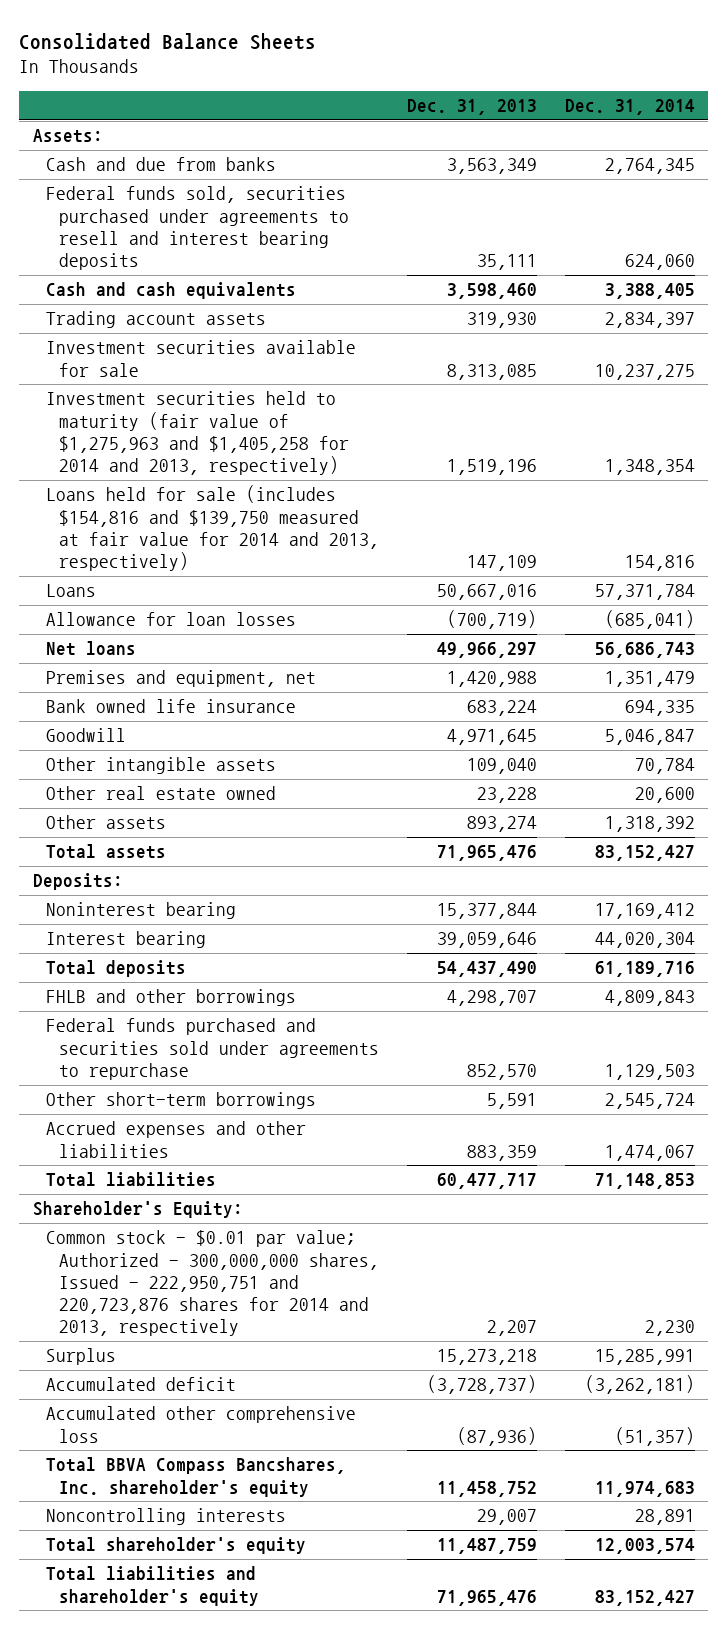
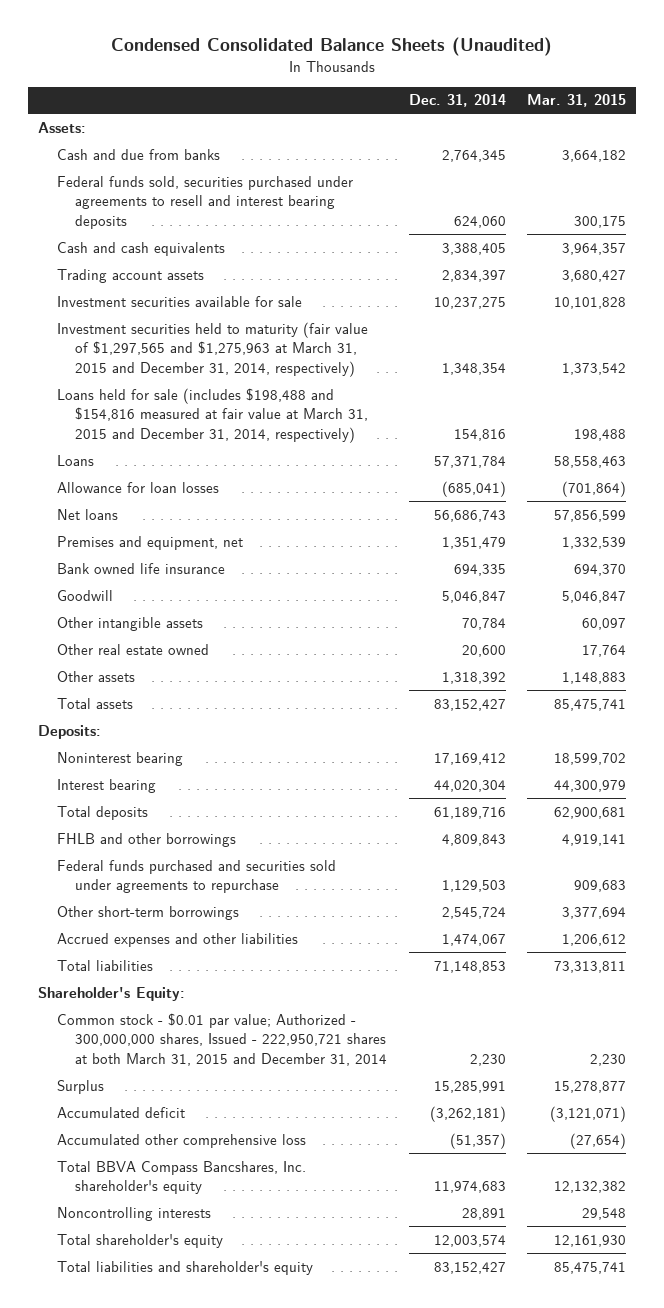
[19,32,317,50] Consolidated Balance Sheets -> [111,37,553,57] Condensed Consolidated Balance Sheets (Unaudited)
[406,98,537,115] Dec. 31, 2013 -> none
none -> [526,94,626,108] Mar. 31, 2015
[46,391,350,476] Investment securities held to maturity (fair value of $1,275,963 and $1,405,258 for 2014 and 2013, respectively) -> [56,321,368,377] Investment securities held to maturity (fair value of $1,297,565 and $1,275,963 at March 31, 2015 and December 31, 2014, respectively)
[46,485,380,572] Loans held for sale (includes $154,816 and $139,750 measured at fair value for 2014 and 2013, respectively) -> [56,387,369,443] Loans held for sale (includes $198,488 and $154,816 measured at fair value at March 31, 2015 and December 31, 2014, respectively)
[46,1230,380,1337] Common stock - $0.01 par value; Authorized - 300,000,000 shares, Issued - 222,950,751 and 220,723,876 shares for 2014 and 2013, respectively -> [56,1012,388,1066] Common stock - $0.01 par value; Authorized - 300,000,000 shares, Issued - 222,950,721 shares at both March 31, 2015 and December 31, 2014

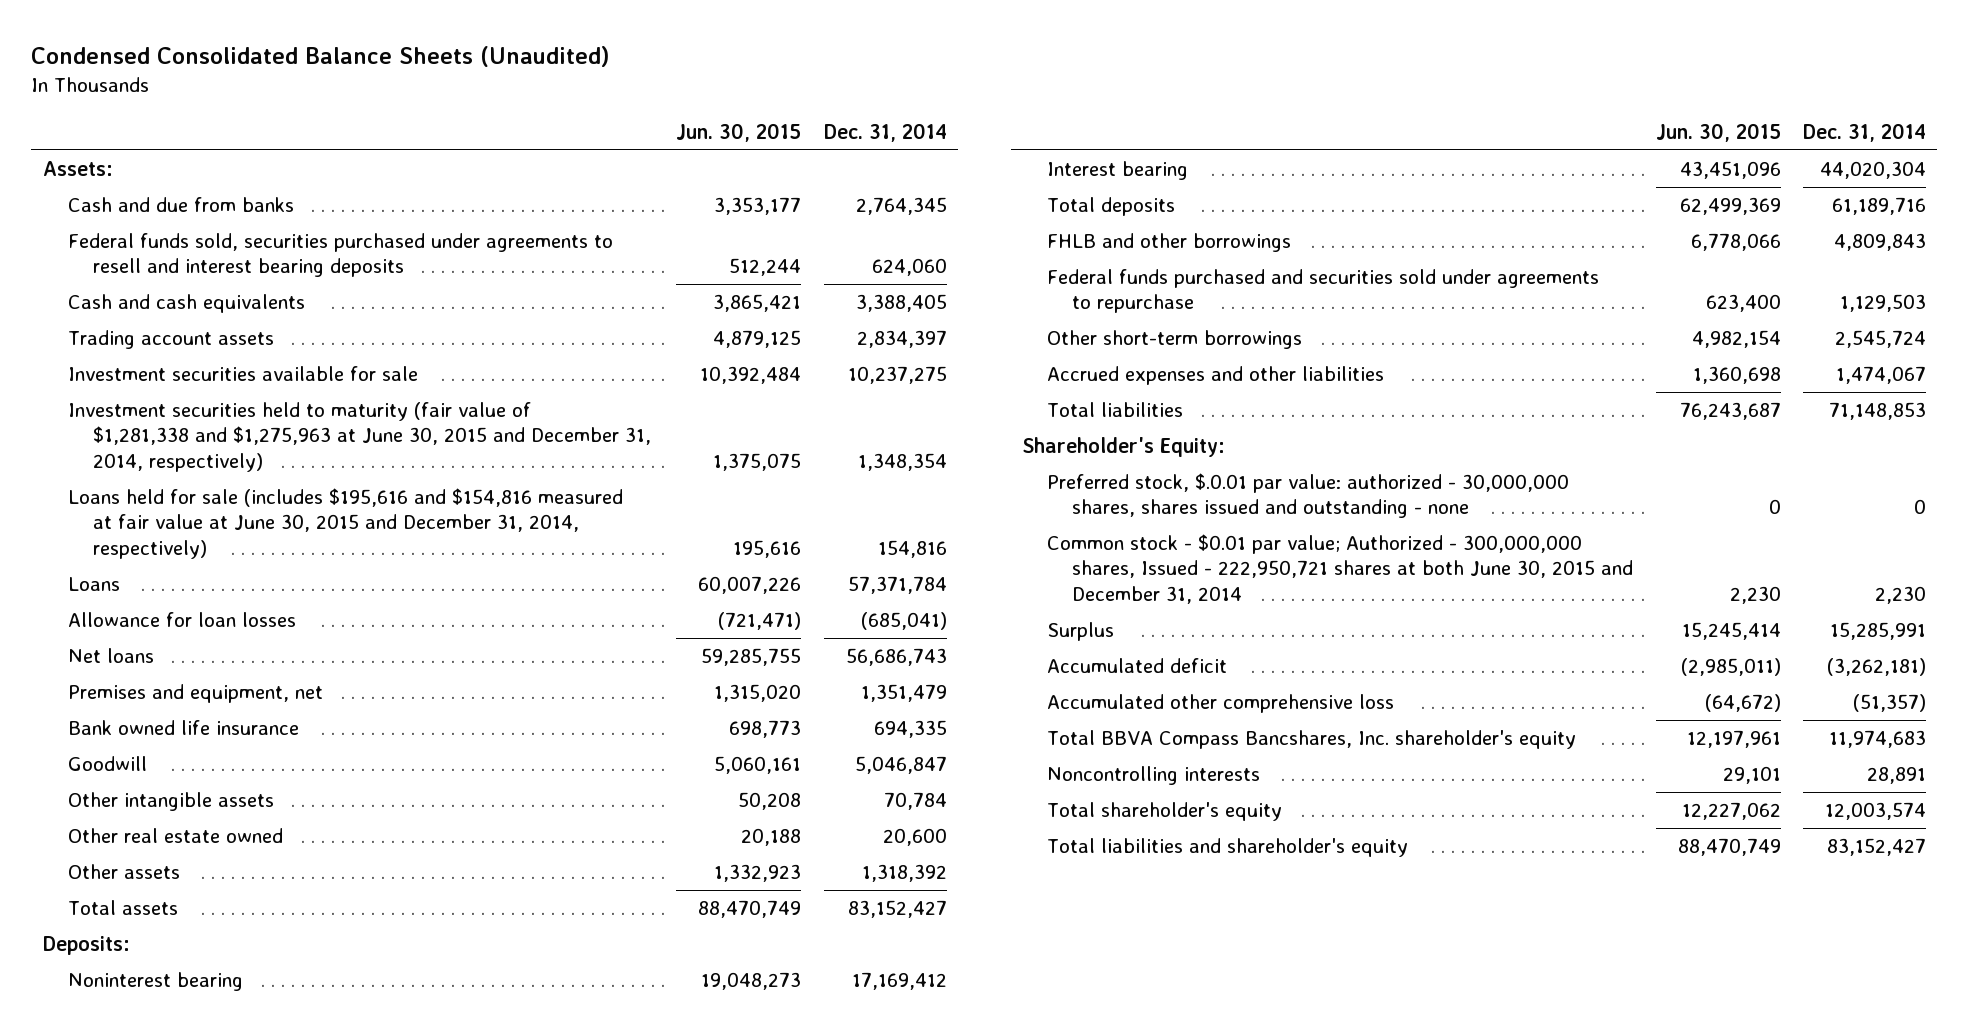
[526,94,626,108] Mar. 31, 2015 -> none
none -> [676,122,802,142] Jun. 30, 2015
[56,321,368,377] Investment securities held to maturity (fair value of $1,297,565 and $1,275,963 at March 31, 2015 and December 31, 2014, respectively) -> [67,402,652,472] Investment securities held to maturity (fair value of $1,281,338 and $1,275,963 at June 30, 2015 and December 31, 2014, respectively)
[56,387,369,443] Loans held for sale (includes $198,488 and $154,816 measured at fair value at March 31, 2015 and December 31, 2014, respectively) -> [67,488,623,559] Loans held for sale (includes $195,616 and $154,816 measured at fair value at June 30, 2015 and December 31, 2014, respectively)
none -> [1047,473,1570,519] Preferred stock, $.0.01 par value: authorized - 30,000,000 shares, shares issued and outstanding - none
[56,1012,388,1066] Common stock - $0.01 par value; Authorized - 300,000,000 shares, Issued - 222,950,721 shares at both March 31, 2015 and December 31, 2014 -> [1047,534,1634,604] Common stock - $0.01 par value; Authorized - 300,000,000 shares, Issued - 222,950,721 shares at both June 30, 2015 and December 31, 2014

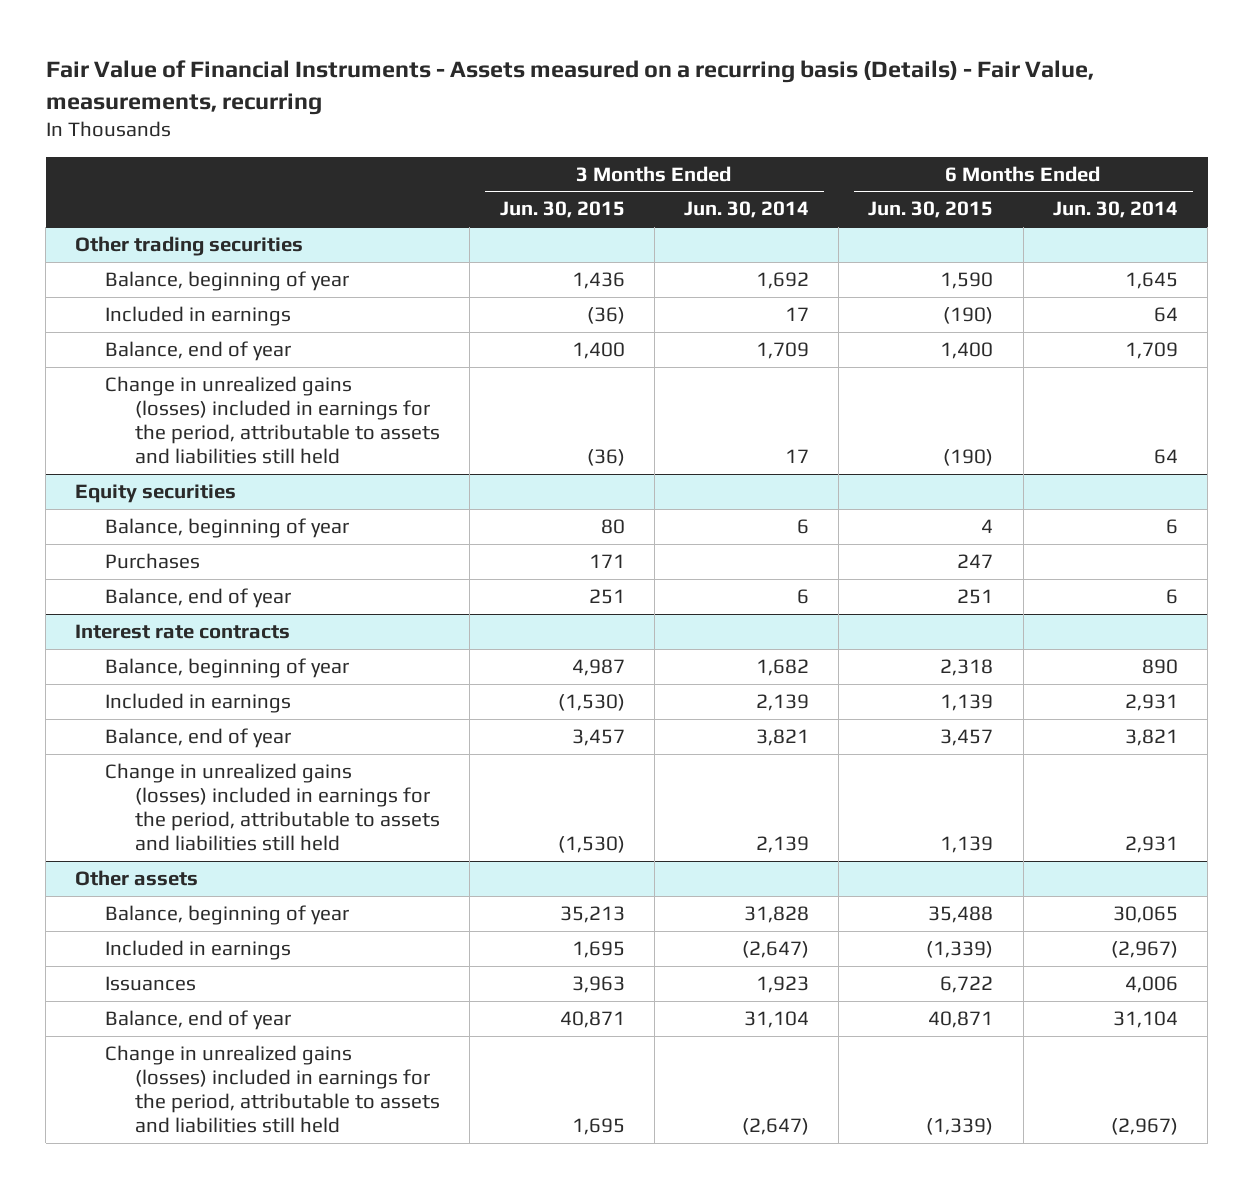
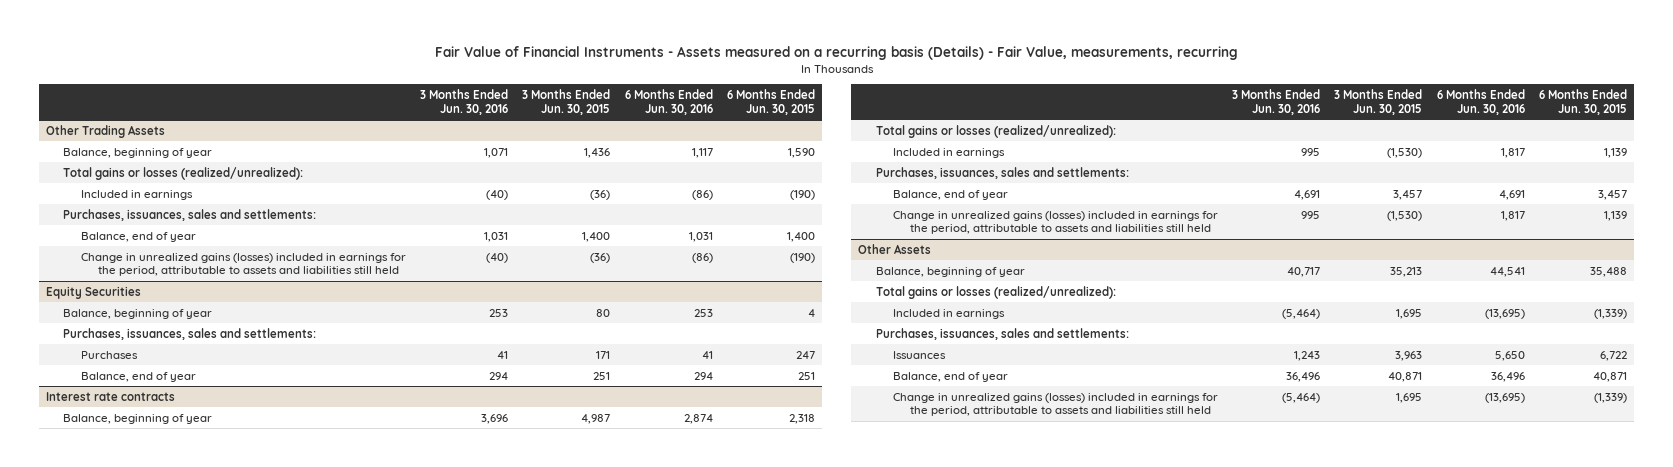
[683,201,809,219] Jun. 30, 2014 -> none
[1052,201,1178,219] Jun. 30, 2014 -> none
none -> [420,89,509,115] 3 Months Ended Jun. 30, 2016
none -> [624,89,713,115] 6 Months Ended Jun. 30, 2016
[75,235,304,256] Other trading securities -> [46,124,166,138] Other Trading Assets
none -> [63,166,304,180] Total gains or losses (realized/unrealized):
none -> [63,208,317,221] Purchases, issuances, sales and settlements:
[75,483,237,503] Equity securities -> [46,285,142,299] Equity Securities
none -> [63,327,317,340] Purchases, issuances, sales and settlements:
none -> [875,124,1116,138] Total gains or losses (realized/unrealized):
none -> [875,166,1129,179] Purchases, issuances, sales and settlements:
[75,869,199,886] Other assets -> [858,243,932,254] Other Assets
none -> [875,285,1116,299] Total gains or losses (realized/unrealized):
none -> [875,327,1129,340] Purchases, issuances, sales and settlements:

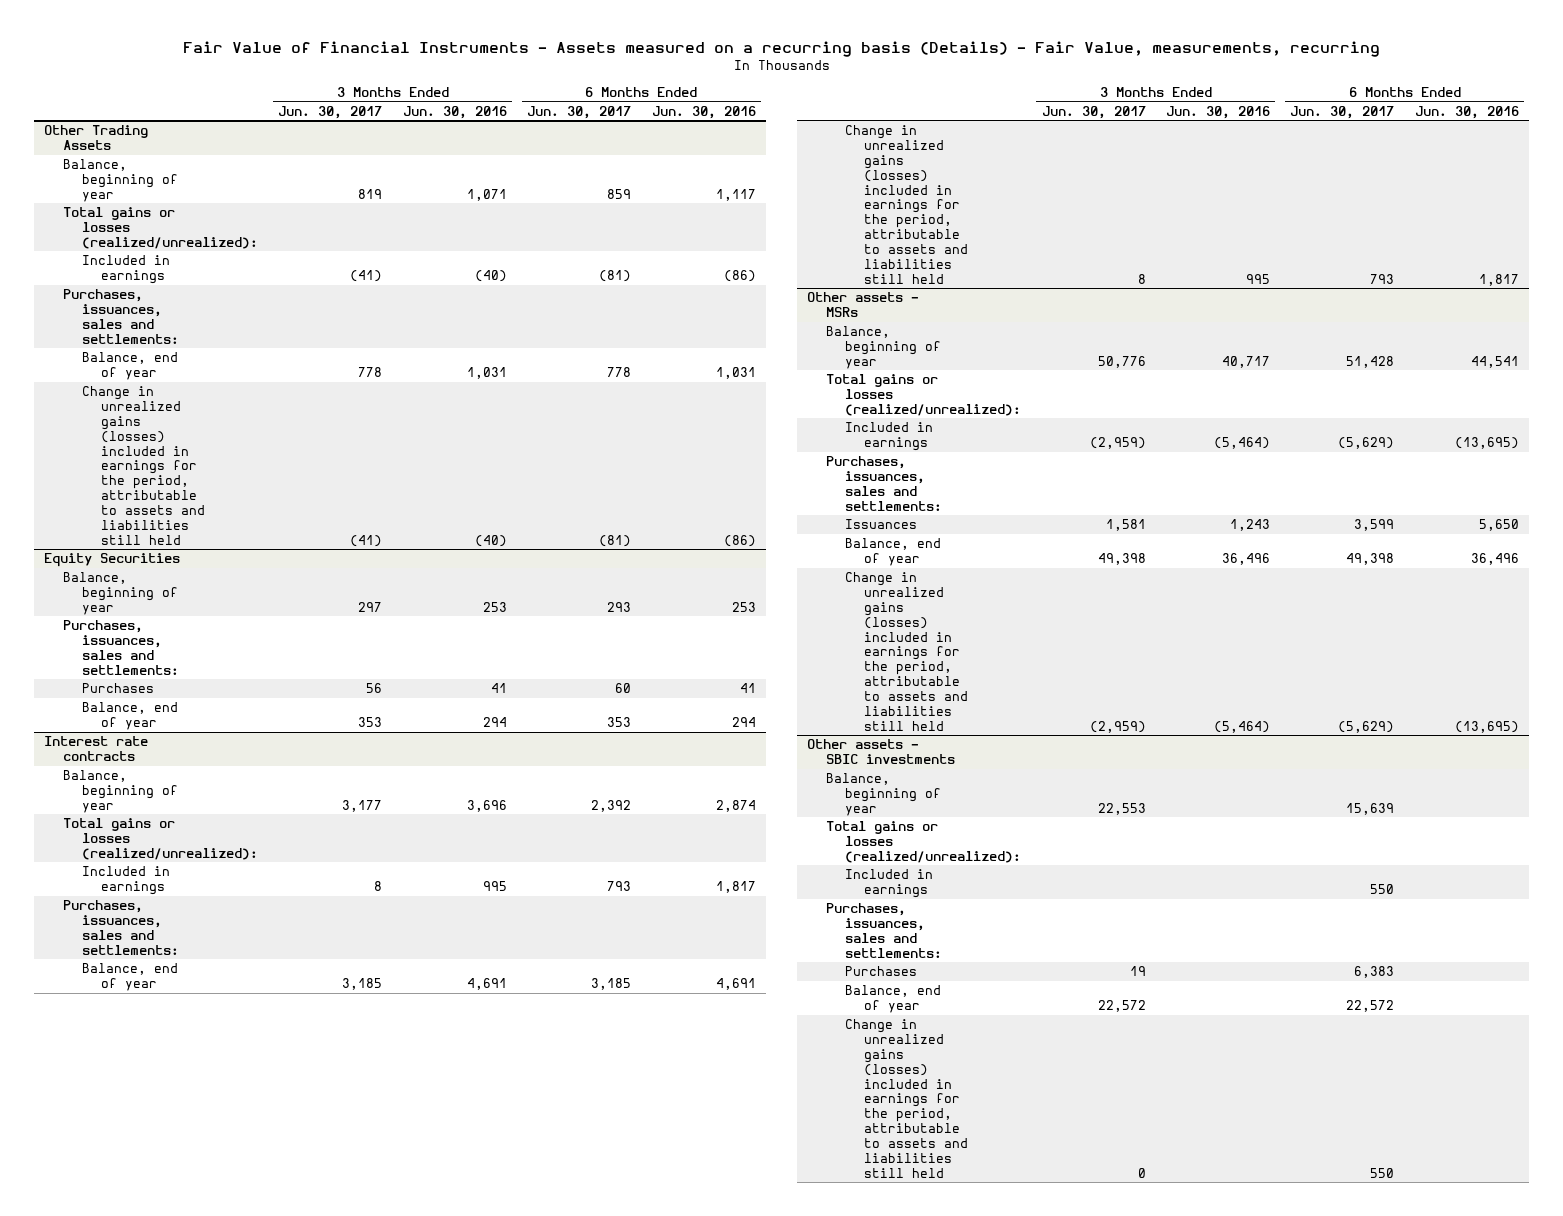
[522,89,611,115] 3 Months Ended Jun. 30, 2015 -> none
[727,89,816,115] 6 Months Ended Jun. 30, 2015 -> none
none -> [278,105,383,119] Jun. 30, 2017
none -> [527,105,632,119] Jun. 30, 2017
[858,243,932,254] Other Assets -> [807,292,920,317] Other assets - MSRs
none -> [807,739,956,764] Other assets - SBIC investments
none -> [826,773,942,816] Balance, beginning of year
none -> [826,821,1022,863] Total gains or losses (realized/unrealized):
none -> [845,869,934,898] Included in earnings
none -> [826,903,943,958] Purchases, issuances, sales and settlements:
none -> [845,966,918,977] Purchases
none -> [845,985,942,1013] Balance, end of year
none -> [845,1019,969,1178] Change in unrealized gains (losses) included in earnings for the period, attributable to assets and liabilities still held

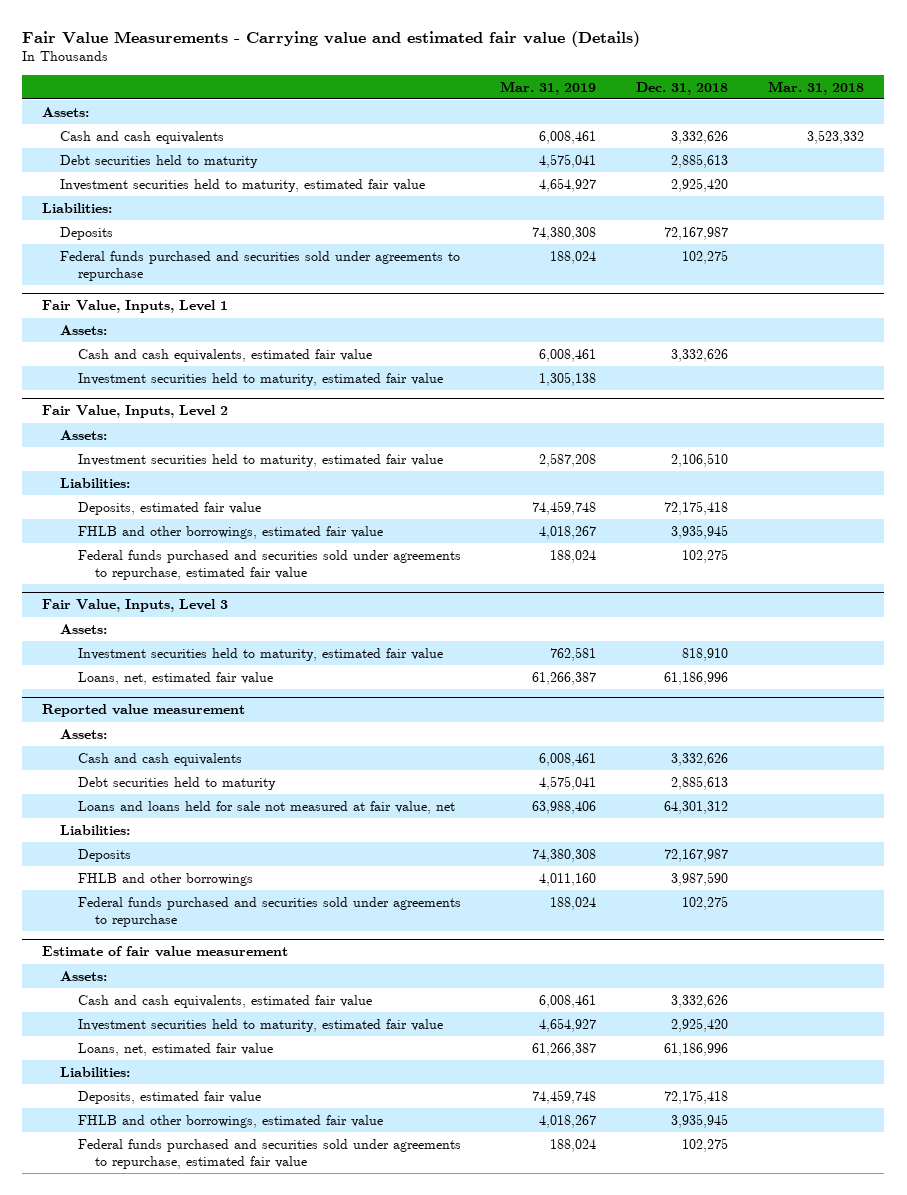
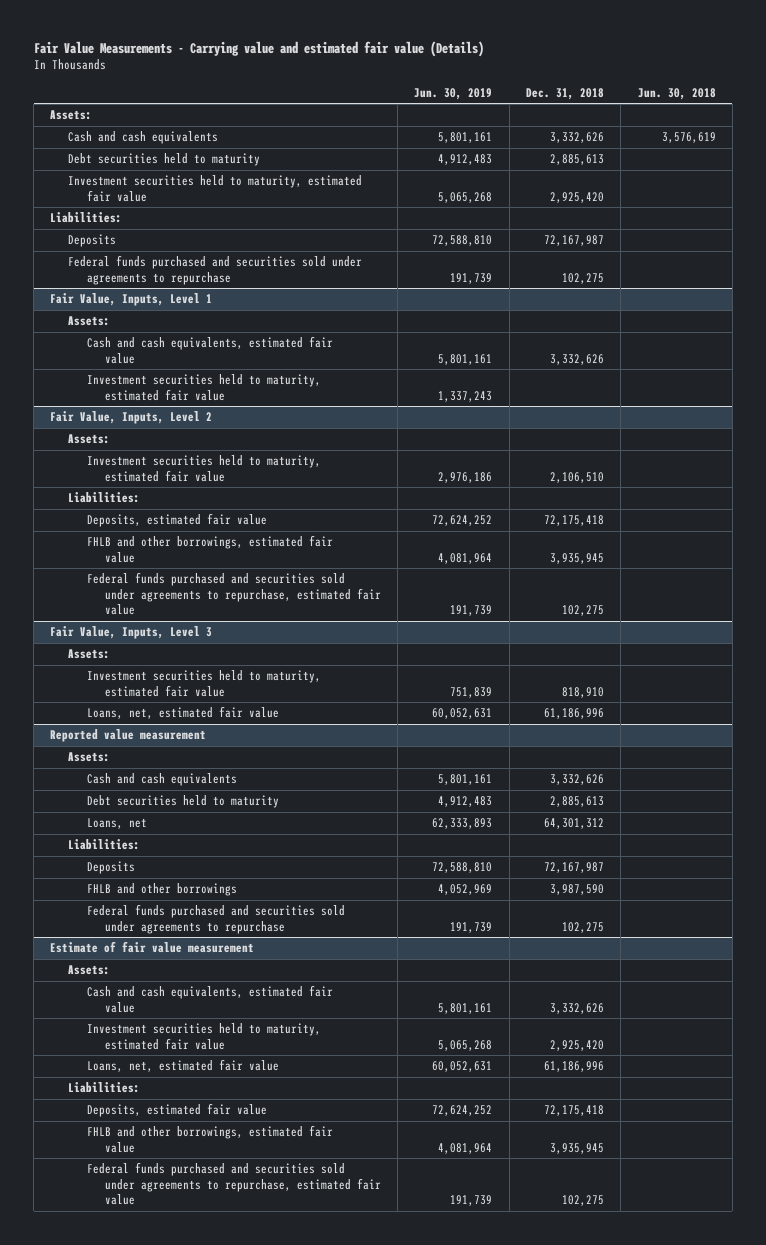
[500,80,597,95] Mar. 31, 2019 -> none
[768,80,865,95] Mar. 31, 2018 -> none
none -> [414,87,493,100] Jun. 30, 2019
none -> [637,87,716,100] Jun. 30, 2018
[77,800,455,814] Loans and loans held for sale not measured at fair value, net -> [86,818,147,830] Loans, net

